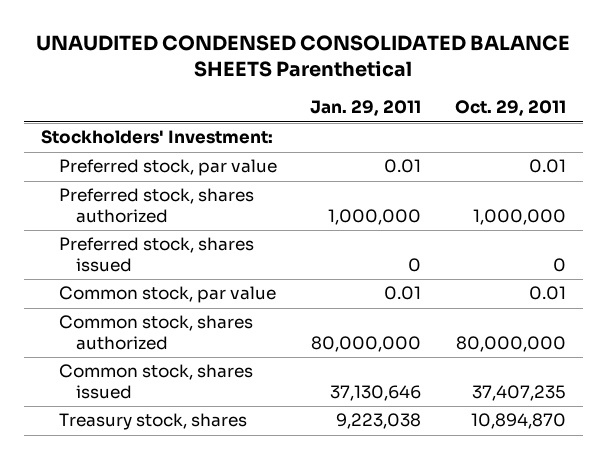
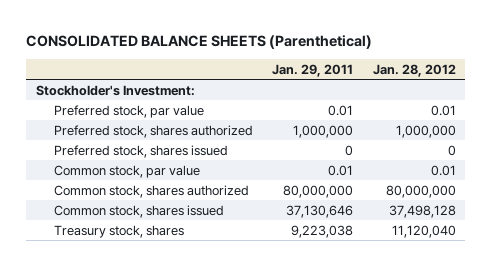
[36,35,571,78] UNAUDITED CONDENSED CONSOLIDATED BALANCE SHEETS Parenthetical -> [26,35,373,50] CONSOLIDATED BALANCE SHEETS (Parenthetical)
[454,100,566,117] Oct. 29, 2011 -> none
none -> [372,63,456,77] Jan. 28, 2012
[40,130,273,145] Stockholders' Investment: -> [35,84,195,96] Stockholder's Investment:

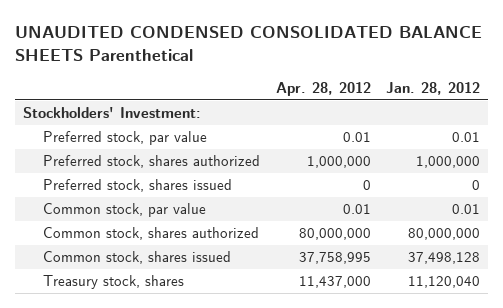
[26,35,373,50] CONSOLIDATED BALANCE SHEETS (Parenthetical) -> [15,26,483,62] UNAUDITED CONDENSED CONSOLIDATED BALANCE SHEETS Parenthetical
[272,63,354,77] Jan. 29, 2011 -> none
none -> [275,81,371,96] Apr. 28, 2012
[35,84,195,96] Stockholder's Investment: -> [22,107,201,119] Stockholders' Investment:

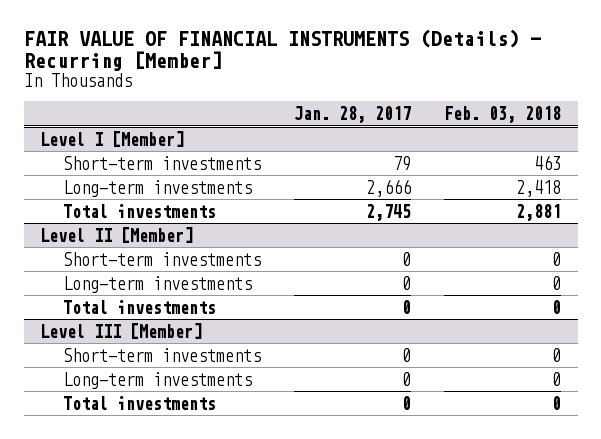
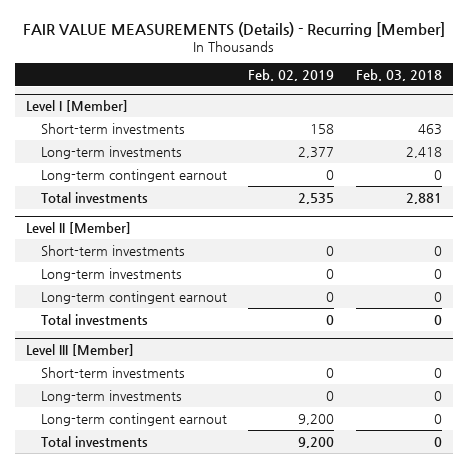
[23,28,541,71] FAIR VALUE OF FINANCIAL INSTRUMENTS (Details) - Recurring [Member] -> [22,21,445,37] FAIR VALUE MEASUREMENTS (Details) - Recurring [Member]
[294,105,412,123] Jan. 28, 2017 -> none
none -> [248,68,335,81] Feb. 02, 2019
none -> [40,168,227,182] Long-term contingent earnout
none -> [40,290,227,304] Long-term contingent earnout
none -> [40,412,227,426] Long-term contingent earnout

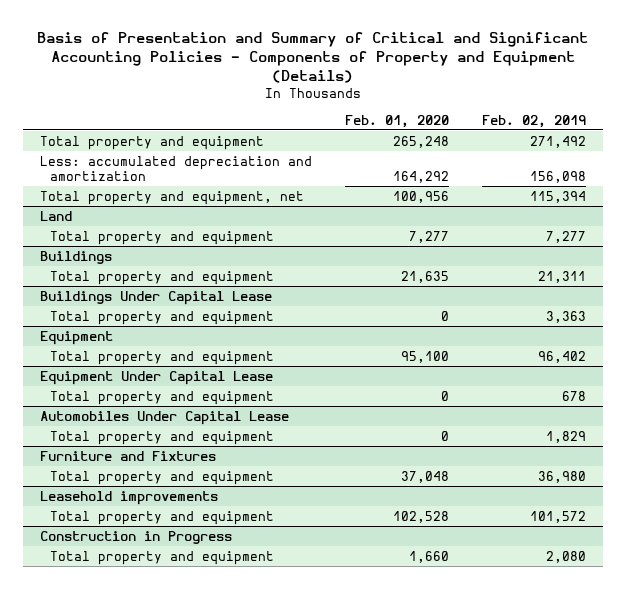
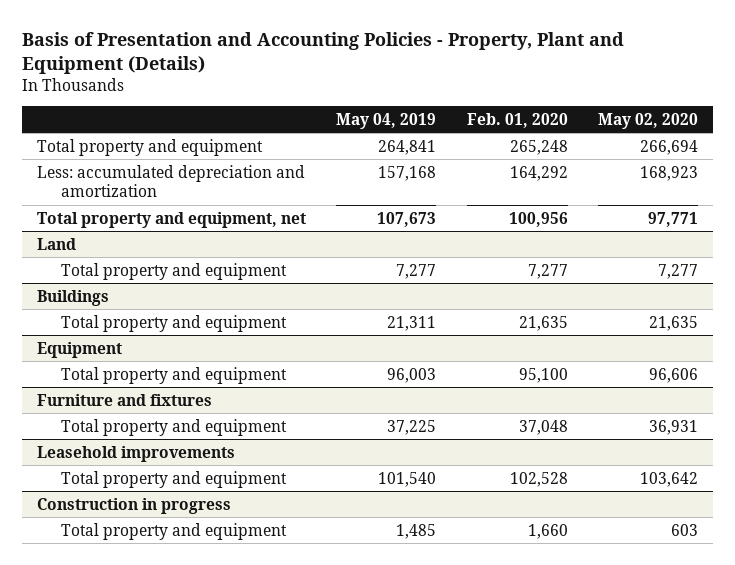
[36,31,588,83] Basis of Presentation and Summary of Critical and Significant Accounting Policies - Components of Property and Equipment (Details) -> [22,32,625,75] Basis of Presentation and Accounting Policies - Property, Plant and Equipment (Details)
[482,114,587,128] Feb. 02, 2019 -> none
none -> [336,112,437,129] May 04, 2019
none -> [597,112,698,129] May 02, 2020
[39,290,272,305] Buildings Under Capital Lease -> none
[50,310,275,325] Total property and equipment -> none
[39,370,273,385] Equipment Under Capital Lease -> none
[50,390,275,405] Total property and equipment -> none
[39,410,289,425] Automobiles Under Capital Lease -> none
[50,430,275,445] Total property and equipment -> none
[39,450,216,461] Furniture and Fixtures -> [37,393,213,406] Furniture and fixtures
[39,530,232,544] Construction in Progress -> [37,497,232,514] Construction in progress

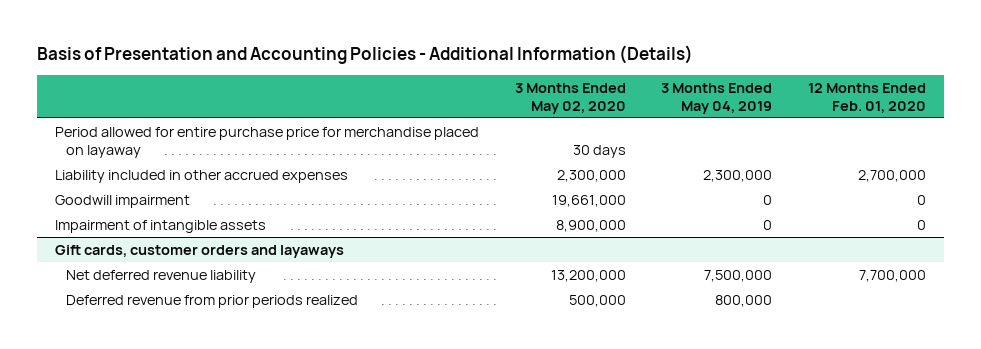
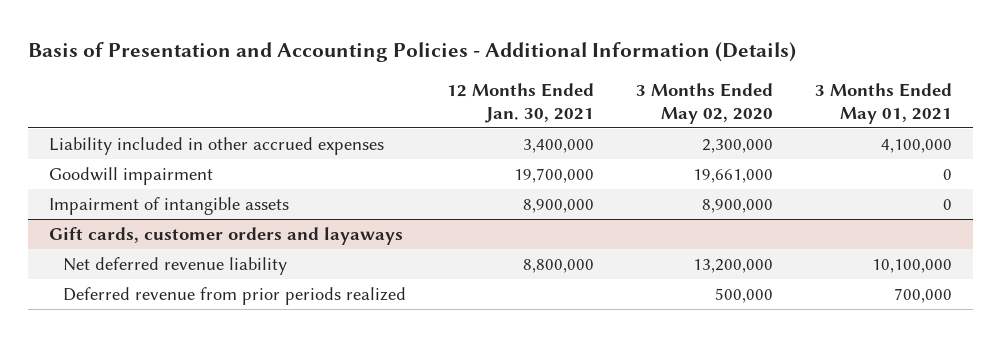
[661,82,773,114] 3 Months Ended May 04, 2019 -> none
[807,82,926,113] 12 Months Ended Feb. 01, 2020 -> none
none -> [447,82,595,123] 12 Months Ended Jan. 30, 2021
none -> [815,82,953,124] 3 Months Ended May 01, 2021
[55,126,480,159] Period allowed for entire purchase price for merchandise placed on layaway -> none

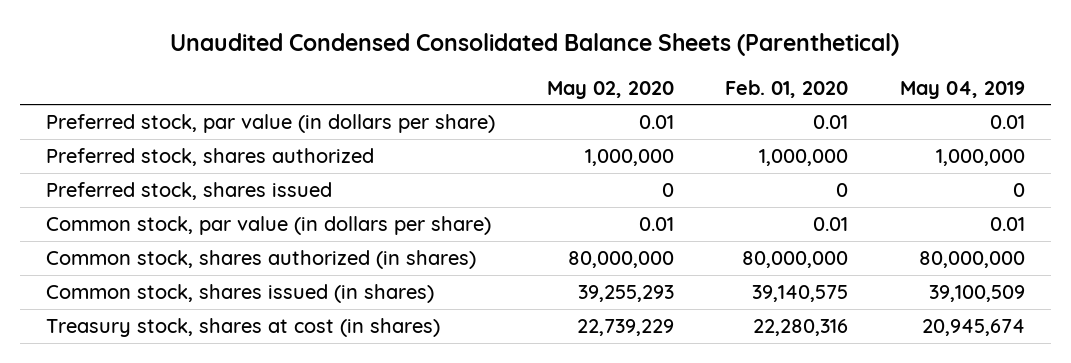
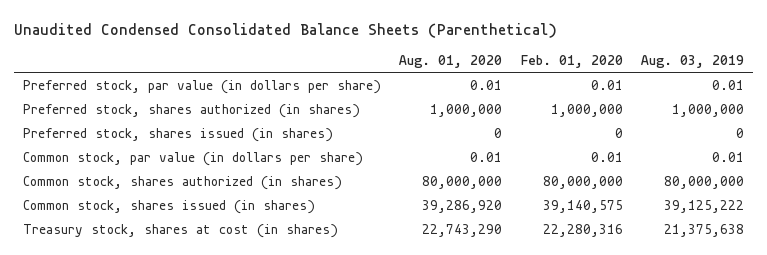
[546,80,674,99] May 02, 2020 -> none
[899,80,1025,99] May 04, 2019 -> none
none -> [399,54,503,68] Aug. 01, 2020
none -> [641,54,745,68] Aug. 03, 2019
[45,147,374,166] Preferred stock, shares authorized -> [23,103,361,118] Preferred stock, shares authorized (in shares)
[45,181,332,200] Preferred stock, shares issued -> [23,127,334,142] Preferred stock, shares issued (in shares)

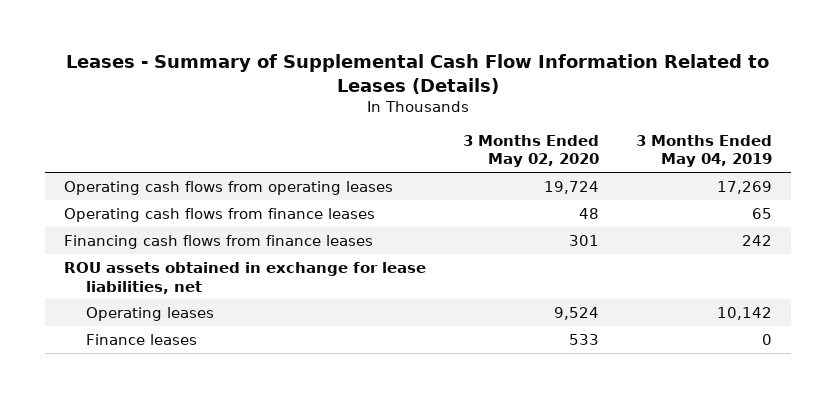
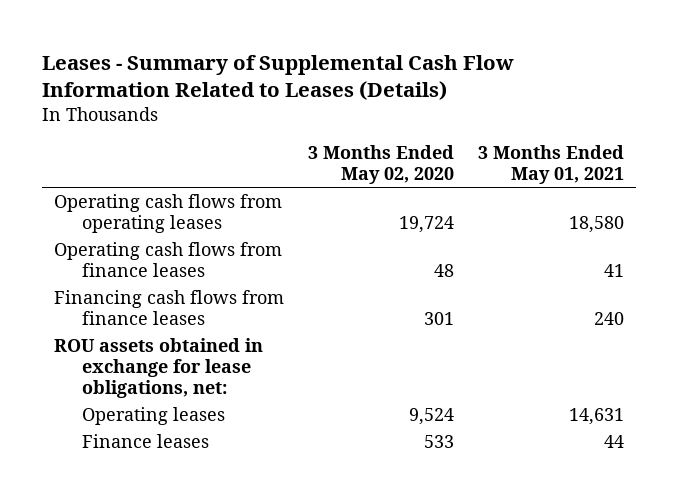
[636,134,773,168] 3 Months Ended May 04, 2019 -> none
none -> [477,145,624,185] 3 Months Ended May 01, 2021
[63,261,426,294] ROU assets obtained in exchange for lease liabilities, net -> [53,338,263,398] ROU assets obtained in exchange for lease obligations, net:

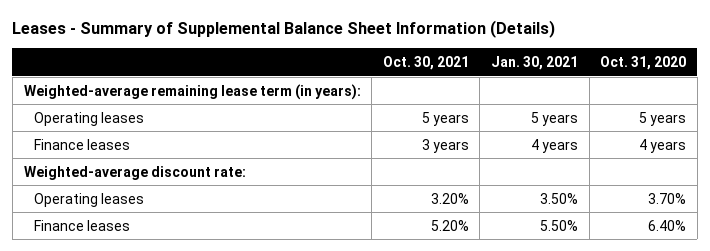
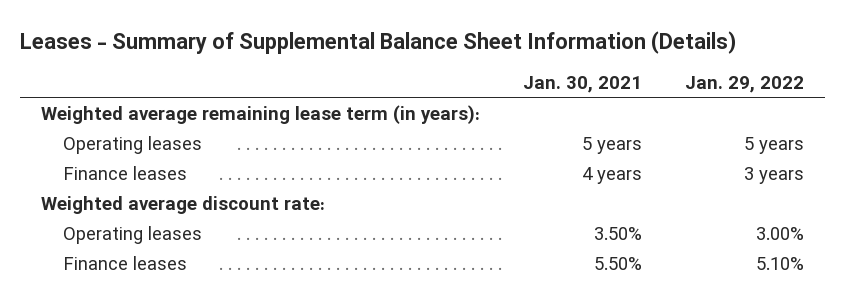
[382,56,469,71] Oct. 30, 2021 -> none
[600,56,687,71] Oct. 31, 2020 -> none
none -> [684,75,804,93] Jan. 29, 2022
[23,83,361,100] Weighted-average remaining lease term (in years): -> [41,104,481,124] Weighted average remaining lease term (in years):
[23,165,246,180] Weighted-average discount rate: -> [41,195,326,214] Weighted average discount rate:

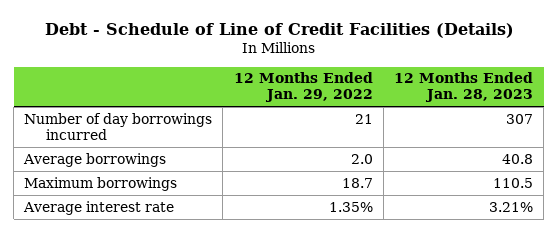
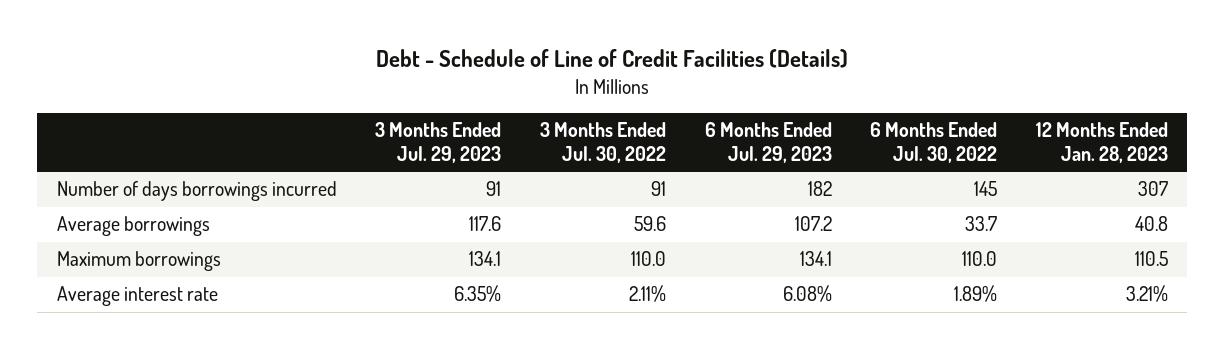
[233,72,373,103] 12 Months Ended Jan. 29, 2022 -> none
none -> [375,122,502,163] 3 Months Ended Jul. 29, 2023
none -> [539,122,666,163] 3 Months Ended Jul. 30, 2022
none -> [704,122,832,163] 6 Months Ended Jul. 29, 2023
none -> [870,122,998,163] 6 Months Ended Jul. 30, 2022
[24,112,213,140] Number of day borrowings incurred -> [56,181,337,202] Number of days borrowings incurred

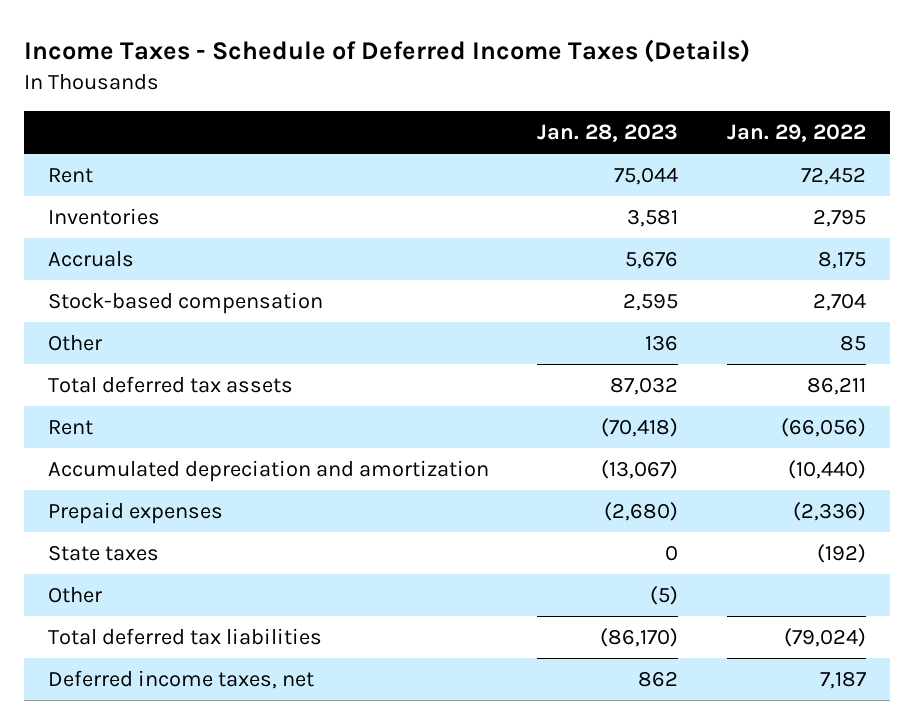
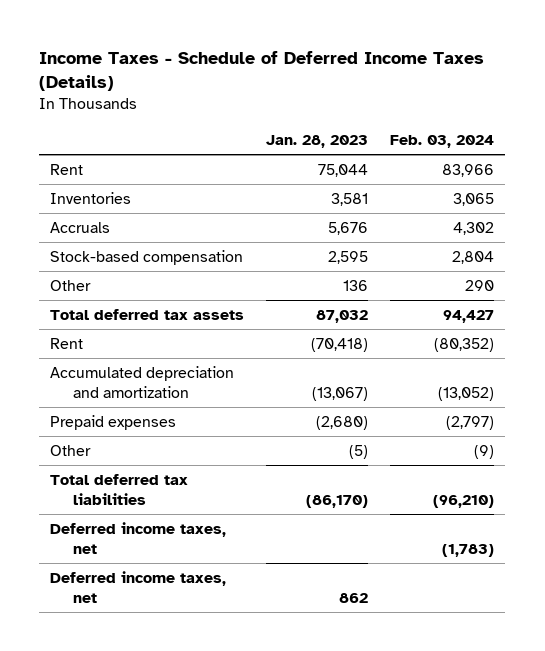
[726,124,866,143] Jan. 29, 2022 -> none
none -> [390,134,495,148] Feb. 03, 2024
[48,545,160,562] State taxes -> none
none -> [50,521,227,554] Deferred income taxes, net

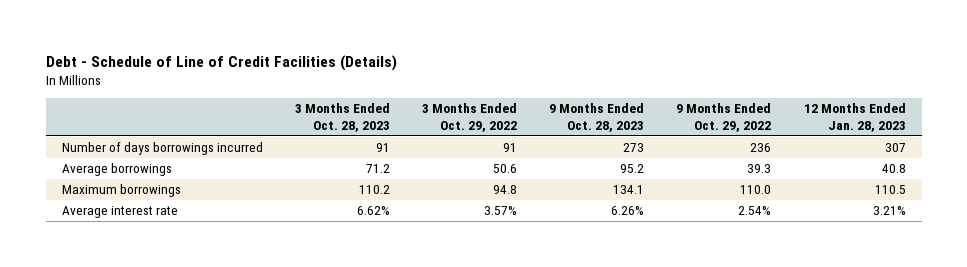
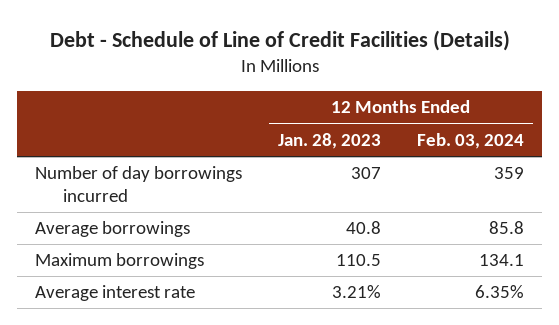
[294,103,390,133] 3 Months Ended Oct. 28, 2023 -> none
[422,103,518,133] 3 Months Ended Oct. 29, 2022 -> none
[549,103,645,133] 9 Months Ended Oct. 28, 2023 -> none
[676,103,772,133] 9 Months Ended Oct. 29, 2022 -> none
none -> [416,132,524,149] Feb. 03, 2024
[61,142,263,156] Number of days borrowings incurred -> [35,166,243,202] Number of day borrowings incurred

